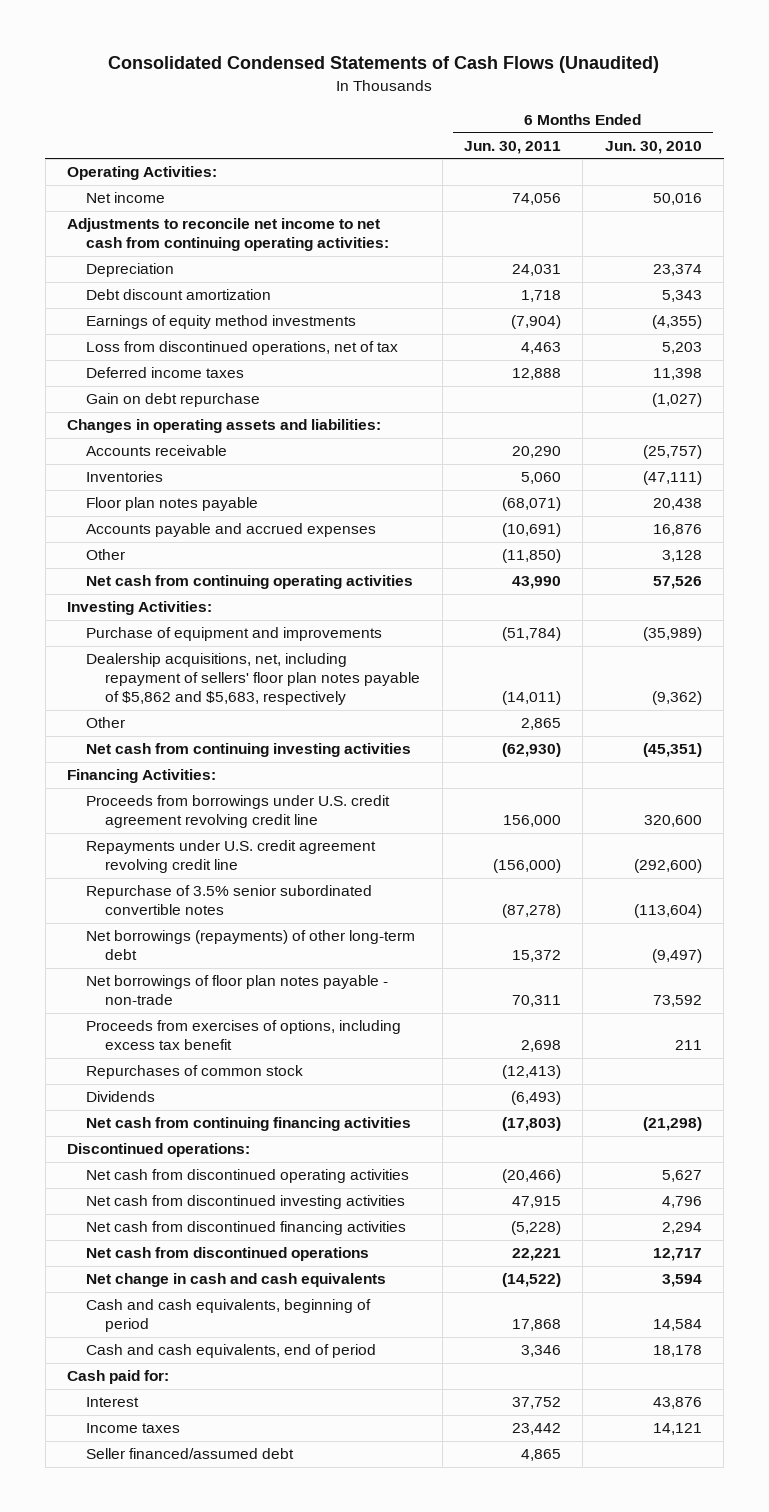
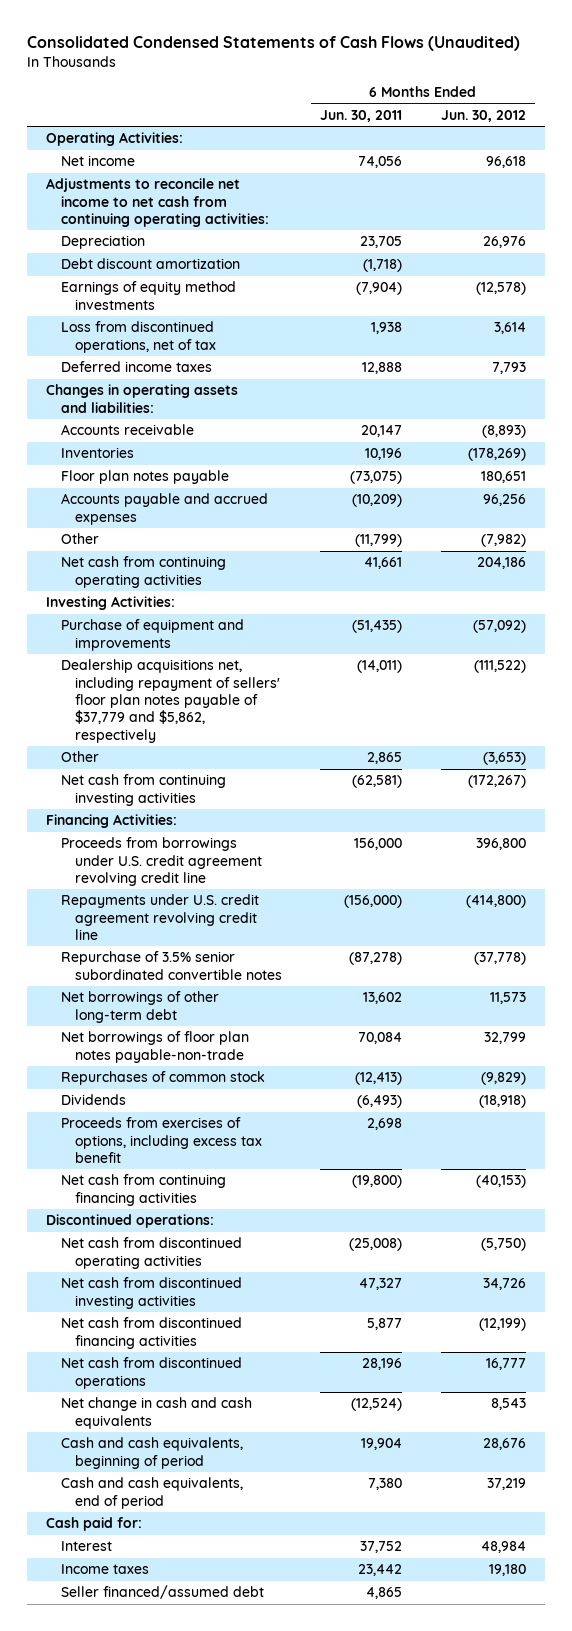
[604,140,702,154] Jun. 30, 2010 -> none
none -> [440,109,526,122] Jun. 30, 2012
[512,264,562,277] 24,031 -> [360,236,403,249] 23,705
[521,290,562,303] 1,718 -> [363,259,403,273] (1,718)
[521,342,562,355] 4,463 -> [371,322,403,335] 1,938
[86,393,261,408] Gain on debt repurchase -> none
[512,446,562,459] 20,290 -> [361,425,403,438] 20,147
[521,472,562,485] 5,060 -> [365,448,403,461] 10,196
[502,497,562,512] (68,071) -> [350,471,403,485] (73,075)
[502,523,562,538] (10,691) -> [352,494,403,508] (10,209)
[502,549,562,564] (11,850) -> [355,534,403,548] (11,799)
[512,576,562,590] 43,990 -> [364,557,403,570] 41,661
[502,627,562,642] (51,784) -> [352,620,403,634] (51,435)
[86,653,421,706] Dealership acquisitions, net, including repayment of sellers' floor plan notes payable of $5,862 and $5,683, respectively -> [60,659,281,743] Dealership acquisitions net, including repayment of sellers' floor plan notes payable of $37,779 and $5,862, respectively
[502,743,562,758] (62,930) -> [352,775,403,789] (62,581)
[86,930,416,961] Net borrowings (repayments) of other long-term debt -> [60,991,219,1023] Net borrowings of other long-term debt
[512,950,562,963] 15,372 -> [363,992,403,1005] 13,602
[86,975,389,1006] Net borrowings of floor plan notes payable - non-trade -> [60,1031,249,1063] Net borrowings of floor plan notes payable-non-trade
[512,995,562,1008] 70,311 -> [358,1032,403,1045] 70,084
[86,1020,402,1051] Proceeds from exercises of options, including excess tax benefit -> [60,1117,263,1164] Proceeds from exercises of options, including excess tax benefit
[502,1117,562,1132] (17,803) -> [352,1175,403,1189] (19,800)
[502,1169,562,1184] (20,466) -> [349,1238,403,1252] (25,008)
[512,1196,562,1209] 47,915 -> [359,1278,403,1291] 47,327
[511,1221,562,1236] (5,228) -> [367,1318,403,1331] 5,877
[512,1248,562,1262] 22,221 -> [362,1358,403,1371] 28,196
[502,1273,562,1288] (14,522) -> [351,1398,403,1412] (12,524)
[512,1319,562,1332] 17,868 -> [361,1438,403,1451] 19,904
[521,1345,562,1358] 3,346 -> [368,1478,403,1491] 7,380

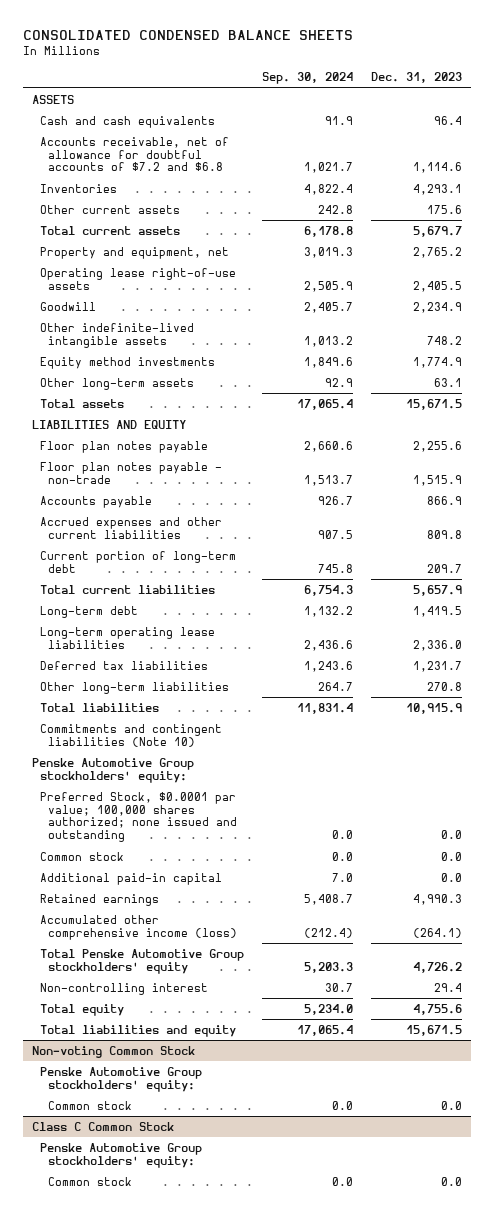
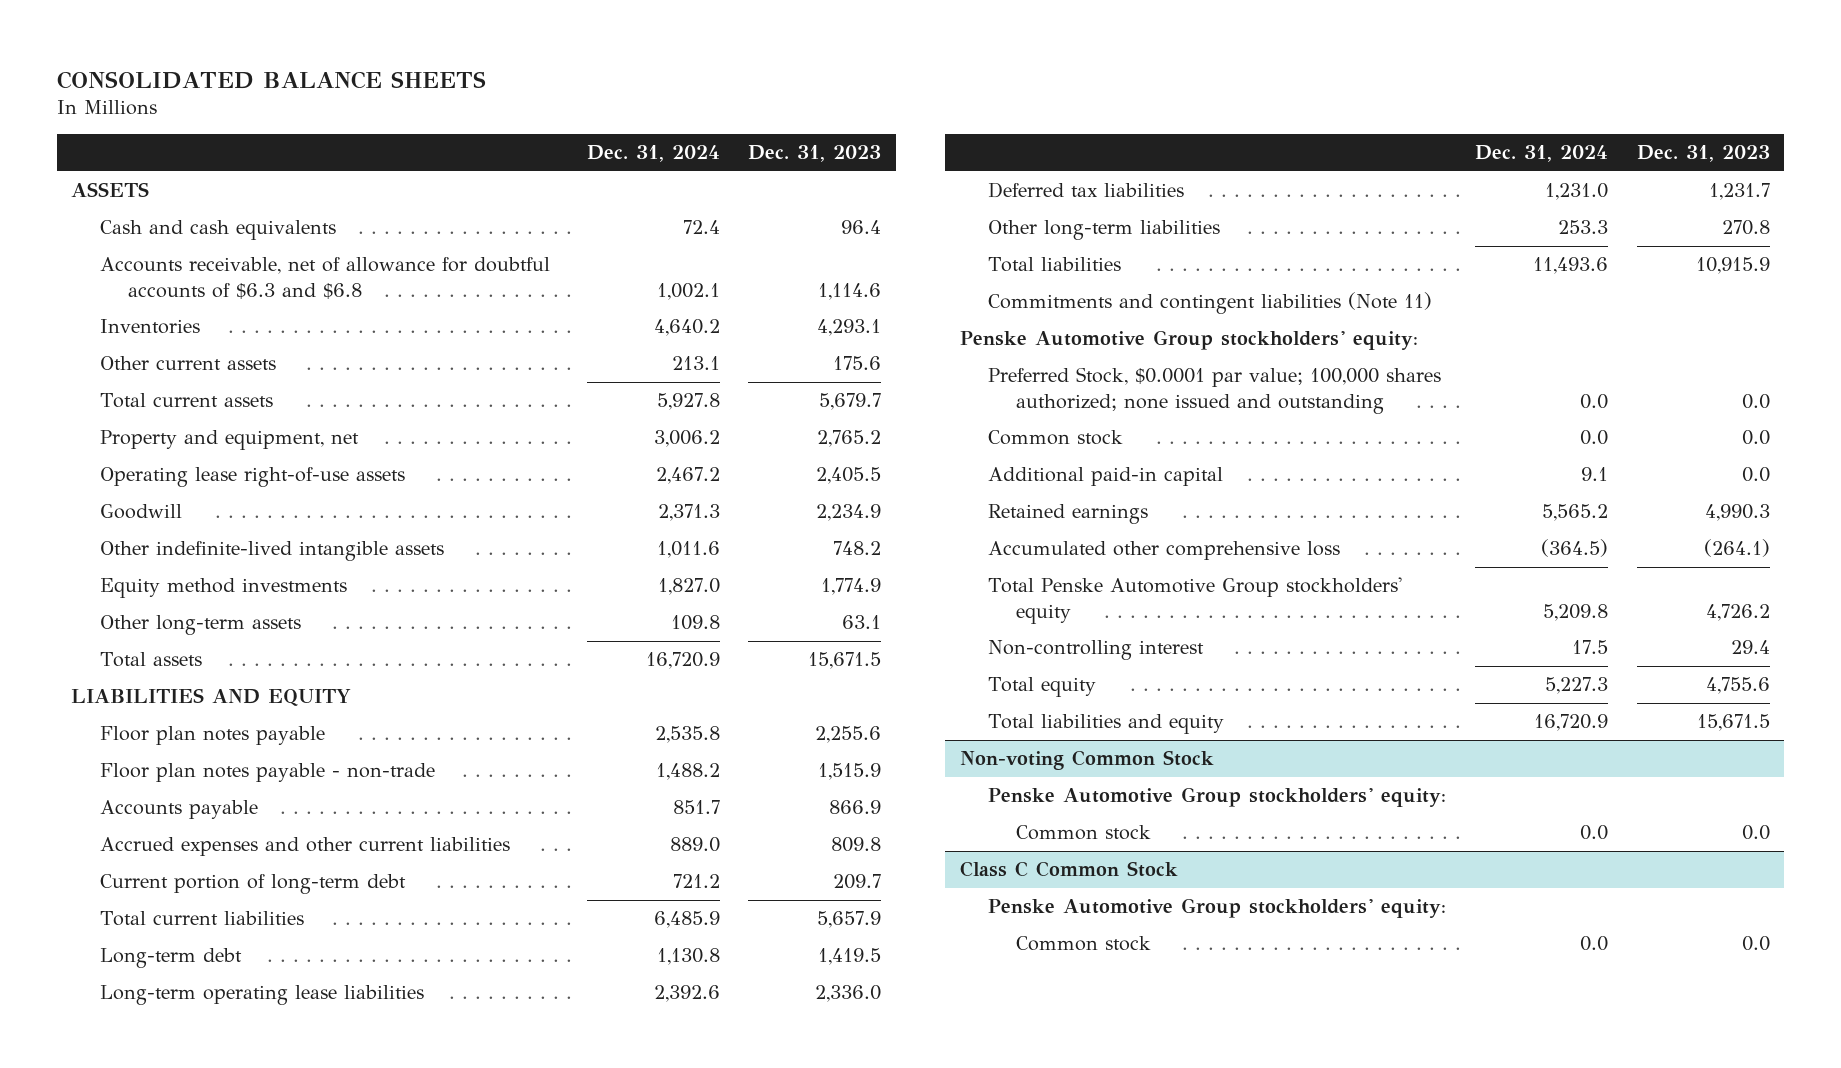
[23,30,354,41] CONSOLIDATED CONDENSED BALANCE SHEETS -> [56,70,486,89] CONSOLIDATED BALANCE SHEETS
[262,72,354,85] Sep. 30, 2024 -> none
none -> [586,145,720,163] Dec. 31, 2024
[40,136,230,172] Accounts receivable, net of allowance for doubtful accounts of $7.2 and $6.8 -> [99,257,550,299] Accounts receivable, net of allowance for doubtful accounts of $6.3 and $6.8
[40,723,223,747] Commitments and contingent liabilities (Note 10) -> [988,292,1433,315] Commitments and contingent liabilities (Note 11)
[40,914,238,940] Accumulated other comprehensive income (loss) -> [988,541,1341,561] Accumulated other comprehensive loss

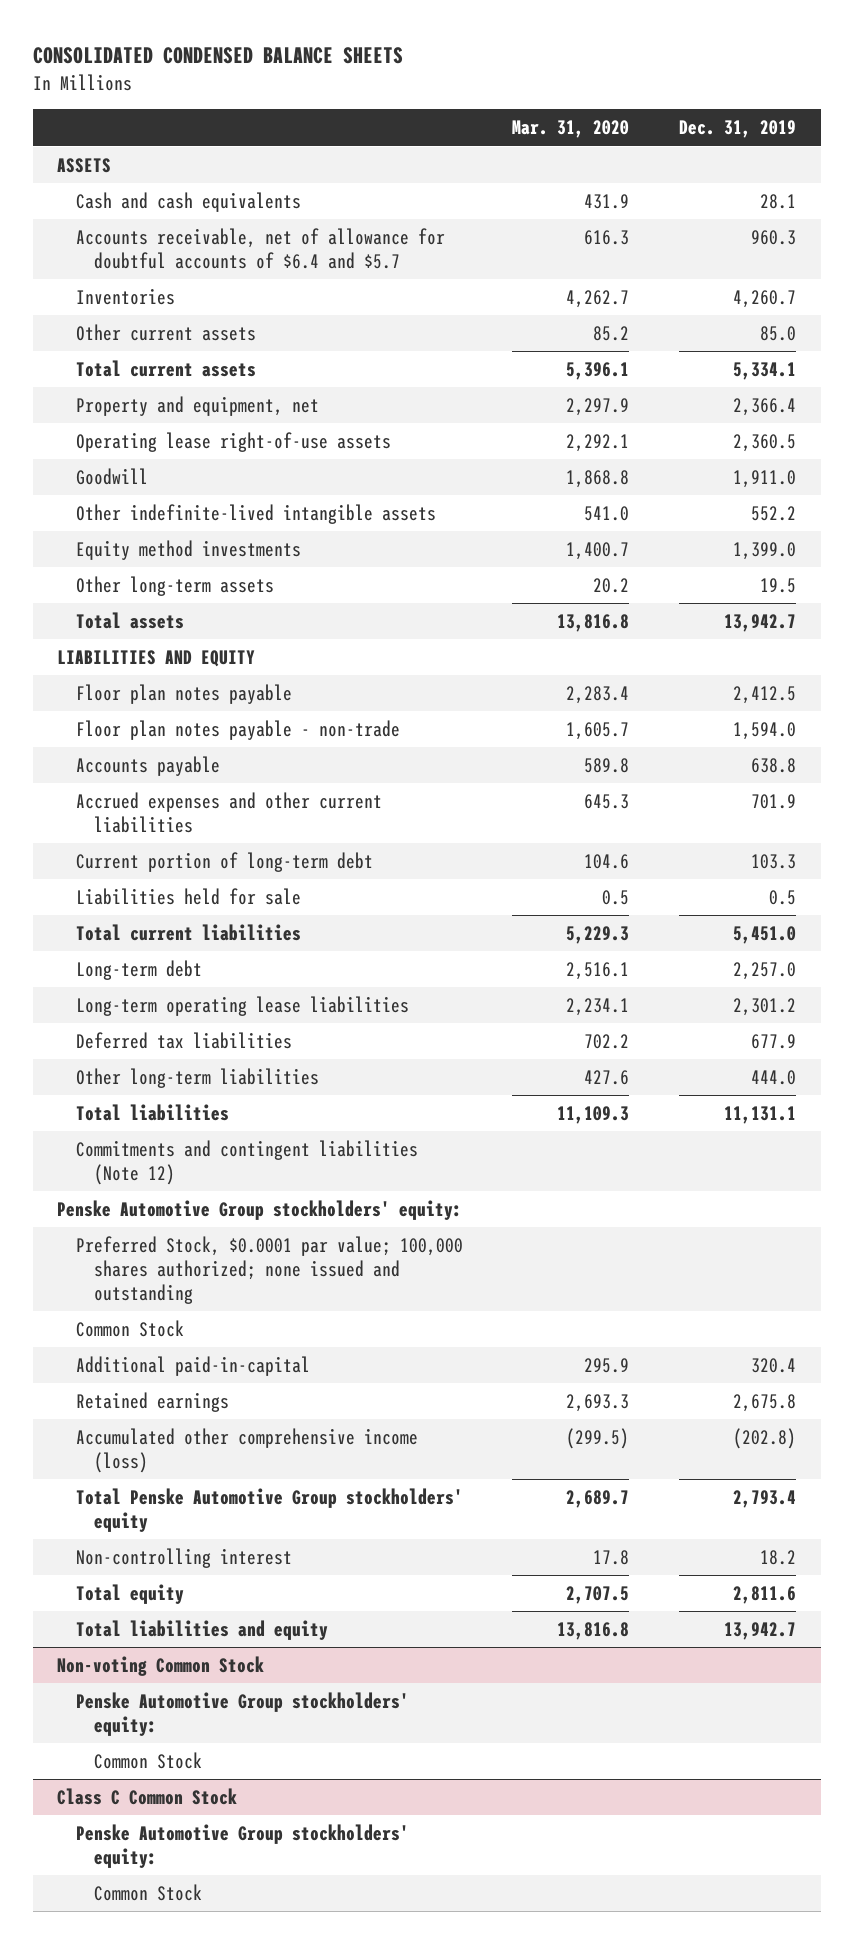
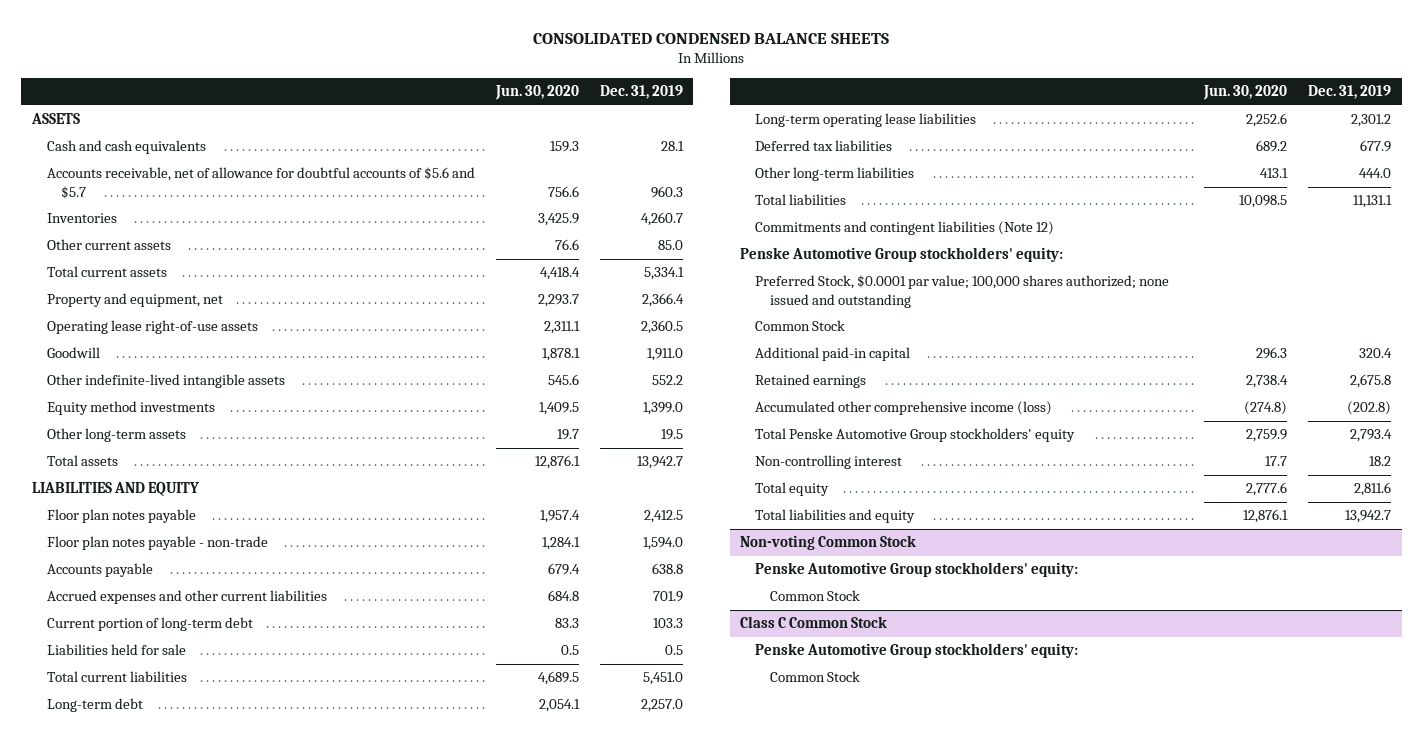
[512,120,630,139] Mar. 31, 2020 -> none
none -> [494,84,579,100] Jun. 30, 2020
[75,228,445,270] Accounts receivable, net of allowance for doubtful accounts of $6.4 and $5.7 -> [46,167,475,199] Accounts receivable, net of allowance for doubtful accounts of $5.6 and $5.7
[75,1356,310,1377] Additional paid-in-capital -> [754,347,910,362] Additional paid-in capital

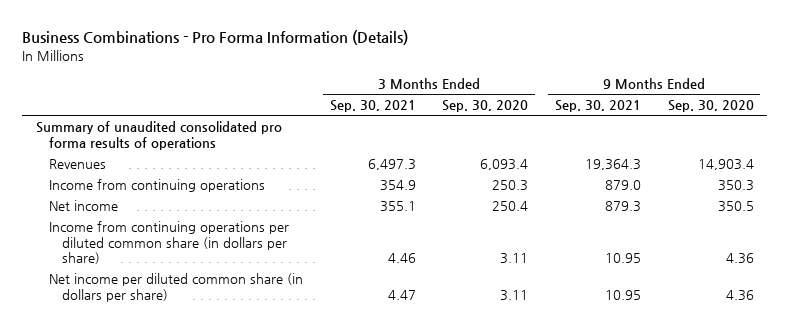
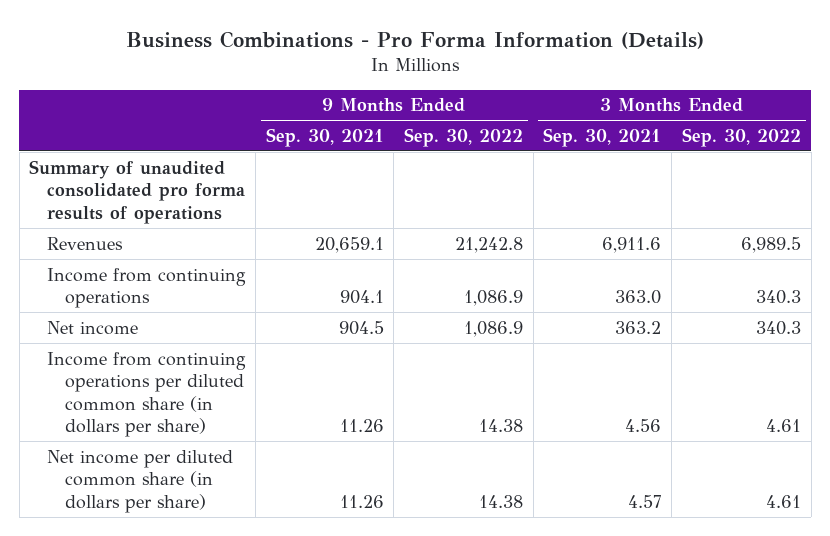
[442,100,529,113] Sep. 30, 2020 -> none
[667,100,754,113] Sep. 30, 2020 -> none
none -> [404,127,524,147] Sep. 30, 2022
none -> [681,127,801,147] Sep. 30, 2022
[367,159,416,171] 6,497.3 -> [602,236,662,253] 6,911.6
[585,159,642,171] 19,364.3 -> [314,236,384,253] 20,659.1
[379,180,416,192] 354.9 -> [615,290,662,305] 363.0
[605,180,642,191] 879.0 -> [339,290,384,305] 904.1
[379,201,416,213] 355.1 -> [615,320,662,334] 363.2
[605,201,642,213] 879.3 -> [338,320,384,335] 904.5
[387,253,416,264] 4.46 -> [625,419,662,433] 4.56
[605,253,642,264] 10.95 -> [339,419,384,433] 11.26
[387,289,416,300] 4.47 -> [628,494,662,508] 4.57
[605,289,642,300] 10.95 -> [339,494,384,508] 11.26

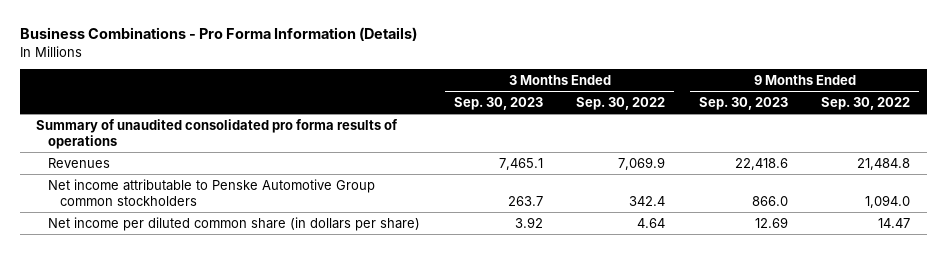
[265,127,384,147] Sep. 30, 2021 -> none
[543,127,662,147] Sep. 30, 2021 -> none
none -> [453,96,543,110] Sep. 30, 2023
none -> [698,96,788,110] Sep. 30, 2023
[47,267,247,309] Income from continuing operations -> none
[47,351,247,438] Income from continuing operations per diluted common share (in dollars per share) -> none
[455,236,524,253] 21,242.8 -> [857,157,911,170] 21,484.8
[740,236,801,253] 6,989.5 -> [618,156,666,170] 7,069.9
[47,320,139,335] Net income -> [48,178,376,206] Net income attributable to Penske Automotive Group common stockholders
[464,320,524,337] 1,086.9 -> [865,194,911,208] 1,094.0
[755,320,801,335] 340.3 -> [629,195,666,206] 342.4
[479,494,524,508] 14.38 -> [878,217,911,228] 14.47
[765,494,801,508] 4.61 -> [637,217,666,228] 4.64

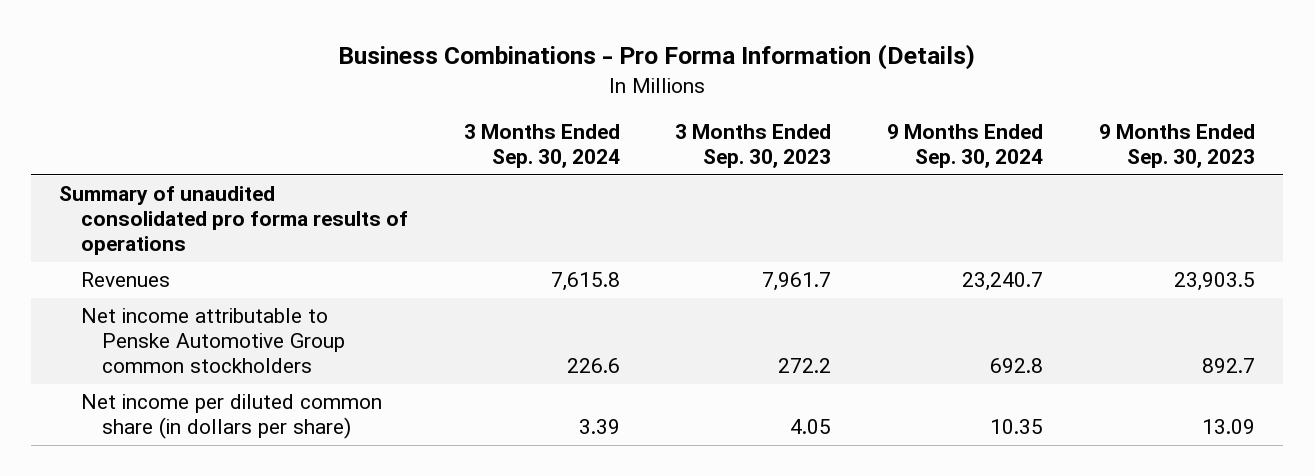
[576,96,666,110] Sep. 30, 2022 -> none
[821,96,911,110] Sep. 30, 2022 -> none
none -> [463,124,620,169] 3 Months Ended Sep. 30, 2024
none -> [887,124,1044,169] 9 Months Ended Sep. 30, 2024
[498,157,543,170] 7,465.1 -> [762,272,832,292] 7,961.7
[734,157,788,170] 22,418.6 -> [1173,272,1255,292] 23,903.5
[507,195,543,206] 263.7 -> [778,358,832,374] 272.2
[751,195,788,206] 866.0 -> [1201,358,1255,374] 892.7
[514,216,543,228] 3.92 -> [790,419,832,435] 4.05
[754,216,788,228] 12.69 -> [1201,419,1255,435] 13.09

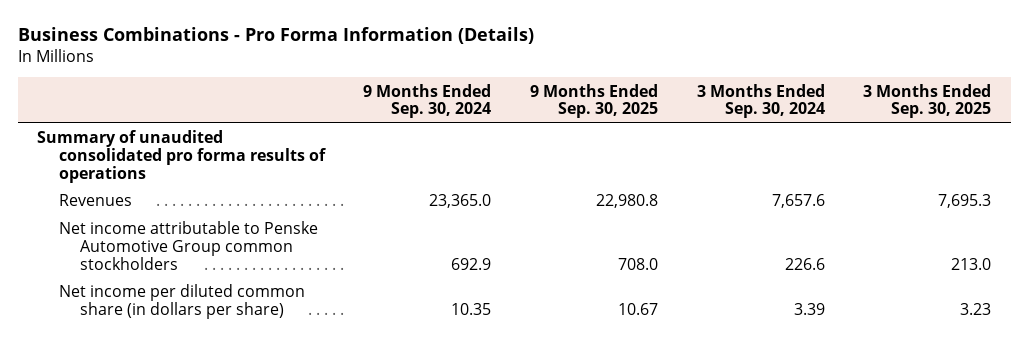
[675,124,832,169] 3 Months Ended Sep. 30, 2023 -> none
[1098,124,1255,169] 9 Months Ended Sep. 30, 2023 -> none
none -> [529,83,658,119] 9 Months Ended Sep. 30, 2025
none -> [863,83,992,119] 3 Months Ended Sep. 30, 2025
[550,272,620,292] 7,615.8 -> [771,194,825,209] 7,657.6
[962,272,1044,292] 23,240.7 -> [429,194,492,209] 23,365.0
[990,358,1044,374] 692.8 -> [451,257,492,270] 692.9

